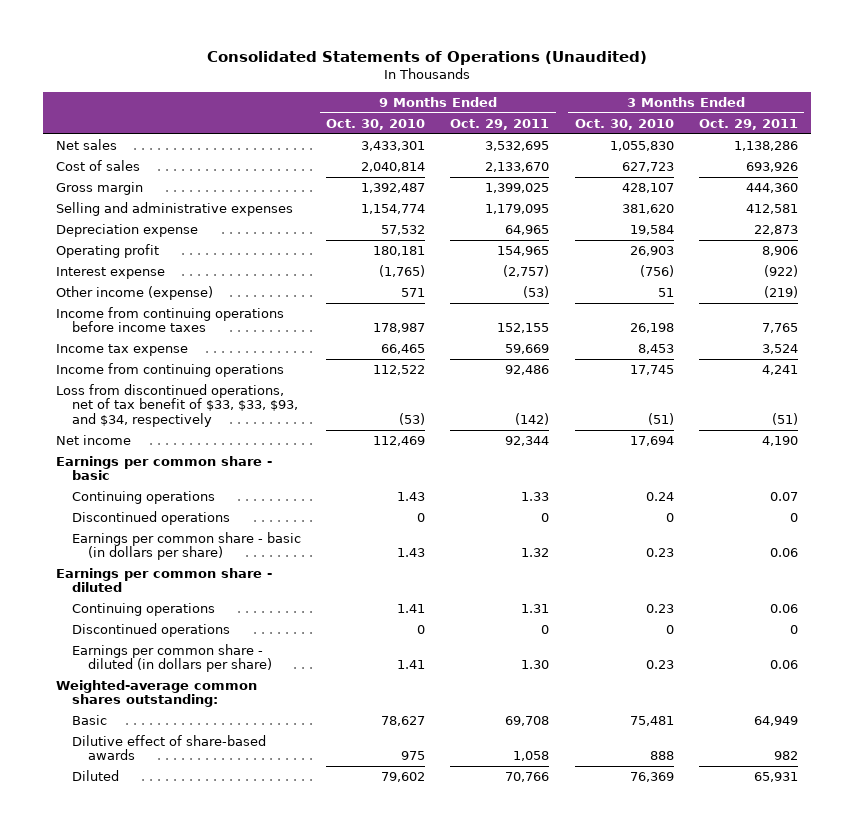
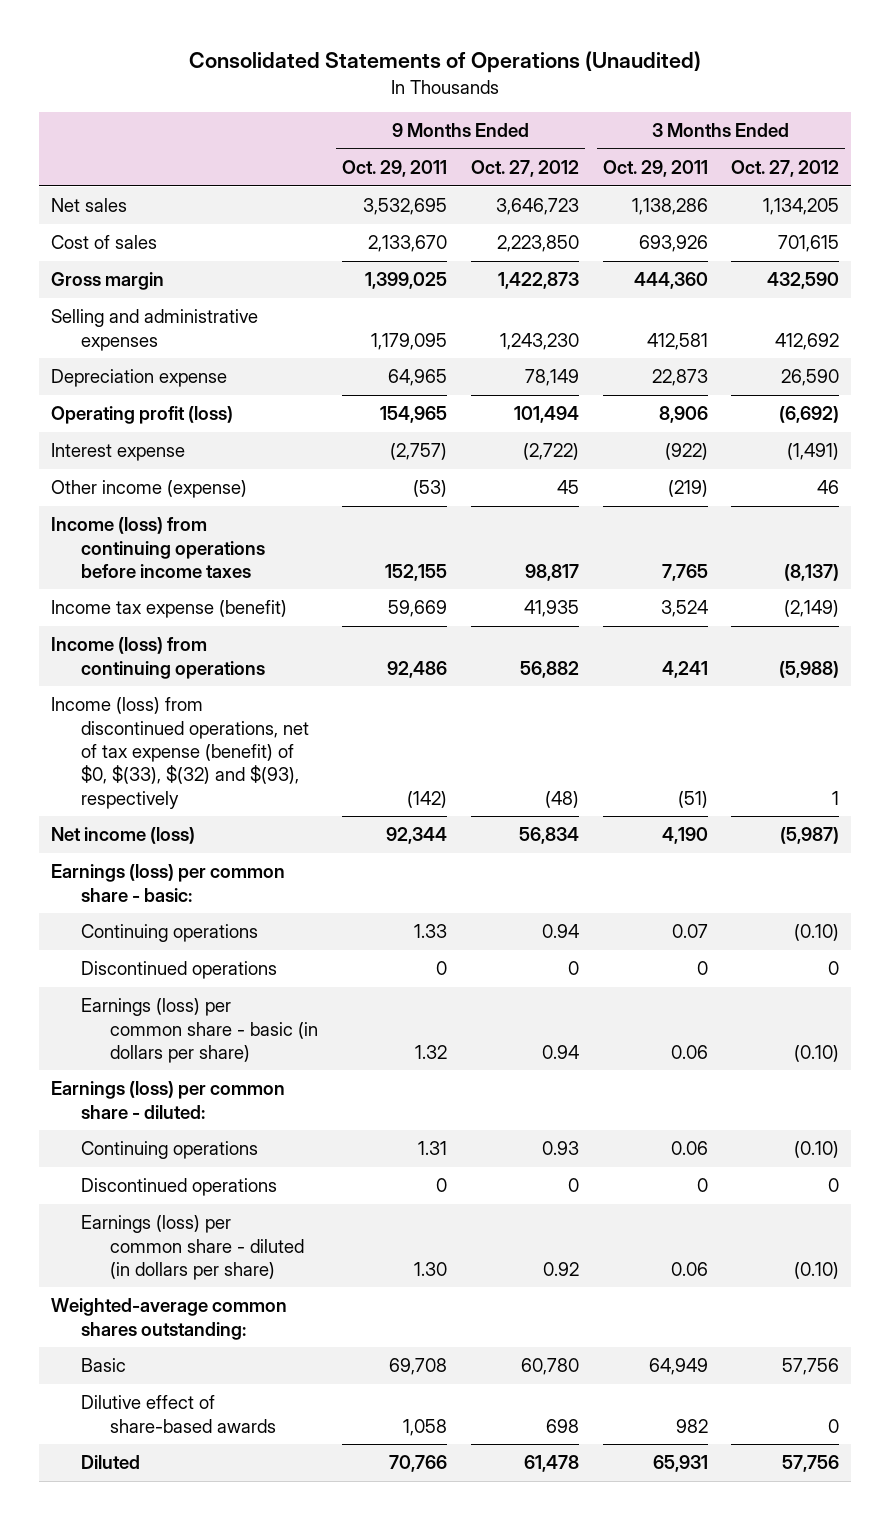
[326,118,426,130] Oct. 30, 2010 -> none
[574,118,674,130] Oct. 30, 2010 -> none
none -> [470,160,579,178] Oct. 27, 2012
none -> [731,160,840,178] Oct. 27, 2012
[55,243,159,258] Operating profit -> [51,406,234,425] Operating profit (loss)
[55,306,284,333] Income from continuing operations before income taxes -> [51,517,265,578] Income (loss) from continuing operations before income taxes
[55,343,188,356] Income tax expense -> [51,600,288,619] Income tax expense (benefit)
[55,362,284,377] Income from continuing operations -> [51,637,265,679] Income (loss) from continuing operations
[55,383,298,428] Loss from discontinued operations, net of tax benefit of $33, $33, $93, and $34, respectively -> [51,697,309,809] Income (loss) from discontinued operations, net of tax expense (benefit) of $0, $(33), $(32) and $(93), respectively
[55,434,131,445] Net income -> [51,827,196,845] Net income (loss)
[55,455,272,481] Earnings per common share - basic -> [51,864,286,902] Earnings (loss) per common share - basic:
[71,531,301,561] Earnings per common share - basic (in dollars per share) -> [80,998,319,1063] Earnings (loss) per common share - basic (in dollars per share)
[55,567,272,593] Earnings per common share - diluted -> [51,1081,286,1119] Earnings (loss) per common share - diluted:
[71,643,272,673] Earnings per common share - diluted (in dollars per share) -> [80,1215,305,1280] Earnings (loss) per common share - diluted (in dollars per share)

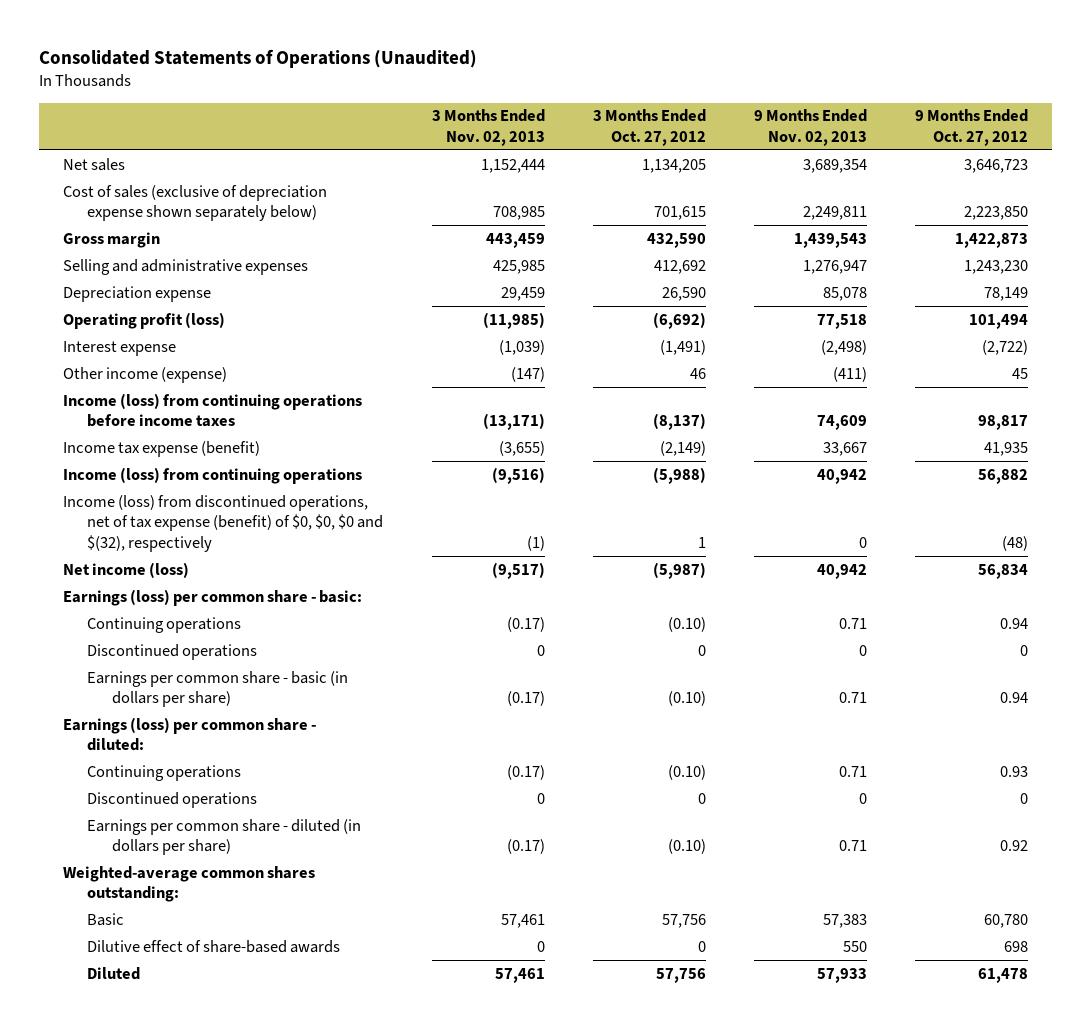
[342,160,448,178] Oct. 29, 2011 -> none
[602,160,708,178] Oct. 29, 2011 -> none
none -> [431,109,545,146] 3 Months Ended Nov. 02, 2013
none -> [753,109,867,146] 9 Months Ended Nov. 02, 2013
[51,235,158,250] Cost of sales -> [62,184,327,222] Cost of sales (exclusive of depreciation expense shown separately below)
[51,697,309,809] Income (loss) from discontinued operations, net of tax expense (benefit) of $0, $(33), $(32) and $(93), respectively -> [62,494,384,552] Income (loss) from discontinued operations, net of tax expense (benefit) of $0, $0, $0 and $(32), respectively
[80,998,319,1063] Earnings (loss) per common share - basic (in dollars per share) -> [87,670,349,708] Earnings per common share - basic (in dollars per share)
[80,1215,305,1280] Earnings (loss) per common share - diluted (in dollars per share) -> [87,818,362,856] Earnings per common share - diluted (in dollars per share)

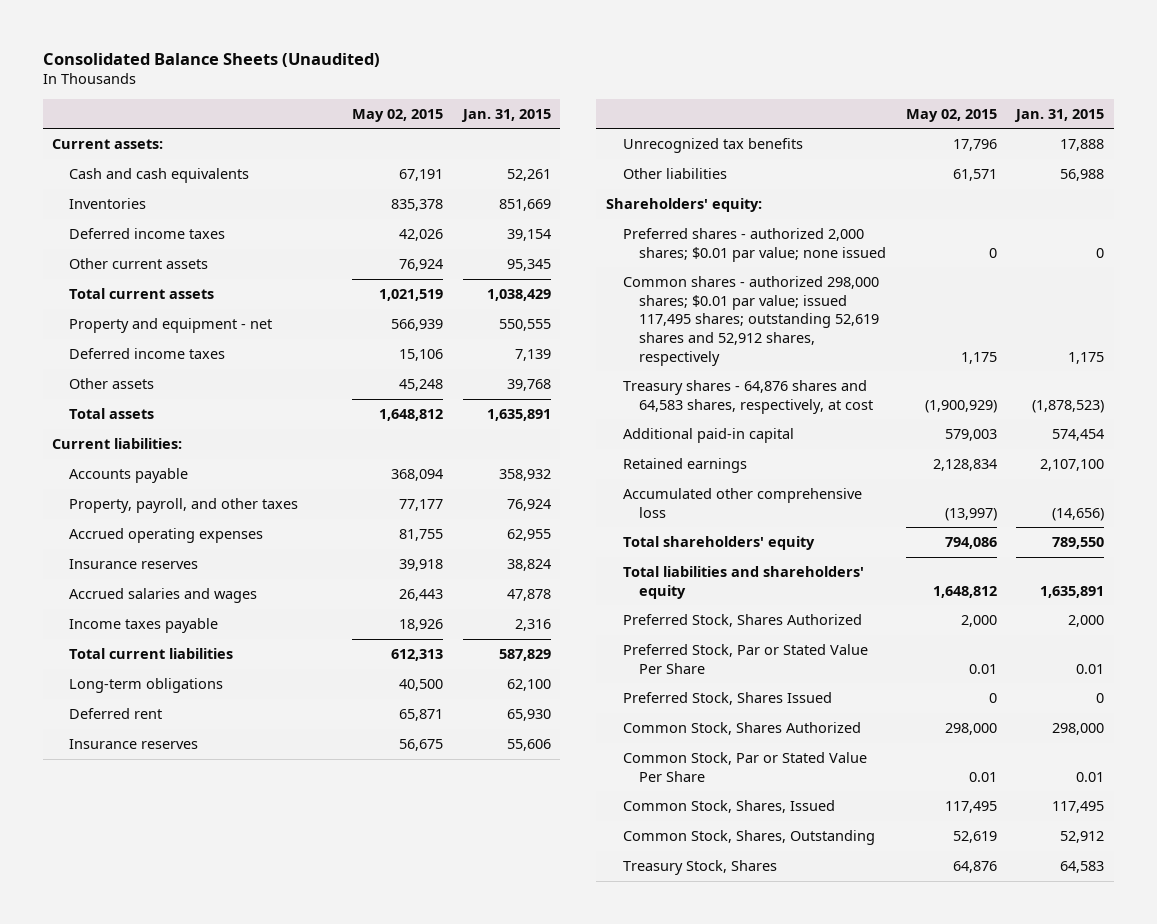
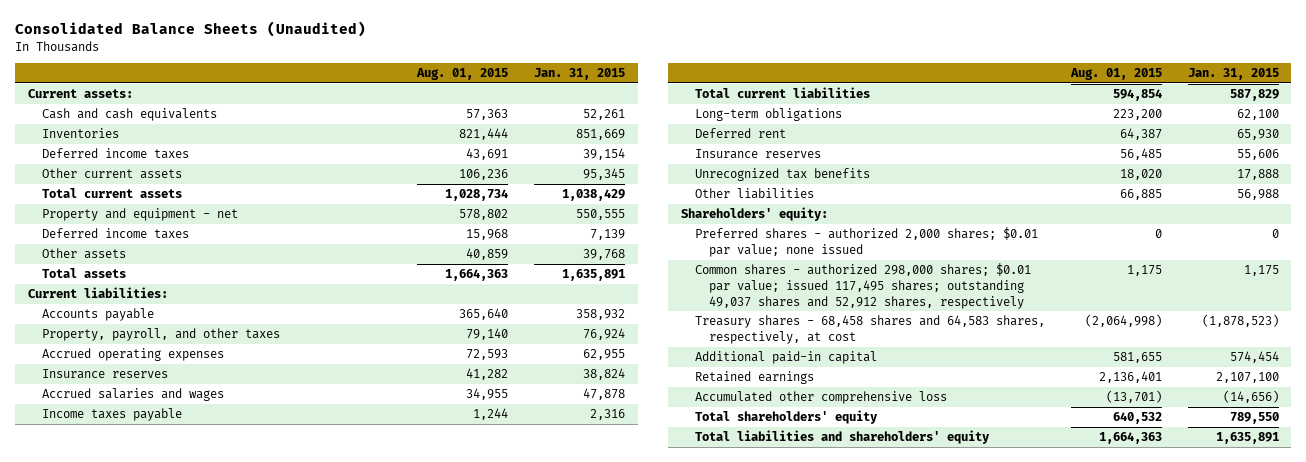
[352,108,444,122] May 02, 2015 -> none
none -> [416,67,509,80] Aug. 01, 2015
[622,276,880,366] Common shares - authorized 298,000 shares; $0.01 par value; issued 117,495 shares; outstanding 52,619 shares and 52,912 shares, respectively -> [695,263,1032,309] Common shares - authorized 298,000 shares; $0.01 par value; issued 117,495 shares; outstanding 49,037 shares and 52,912 shares, respectively
[622,380,874,414] Treasury shares - 64,876 shares and 64,583 shares, respectively, at cost -> [695,315,1046,344] Treasury shares - 68,458 shares and 64,583 shares, respectively, at cost
[622,614,862,628] Preferred Stock, Shares Authorized -> none
[622,644,868,674] Preferred Stock, Par or Stated Value Per Share -> none
[622,692,832,706] Preferred Stock, Shares Issued -> none
[622,722,861,736] Common Stock, Shares Authorized -> none
[622,752,867,782] Common Stock, Par or Stated Value Per Share -> none
[622,800,835,814] Common Stock, Shares, Issued -> none
[622,830,875,846] Common Stock, Shares, Outstanding -> none
[622,860,777,876] Treasury Stock, Shares -> none

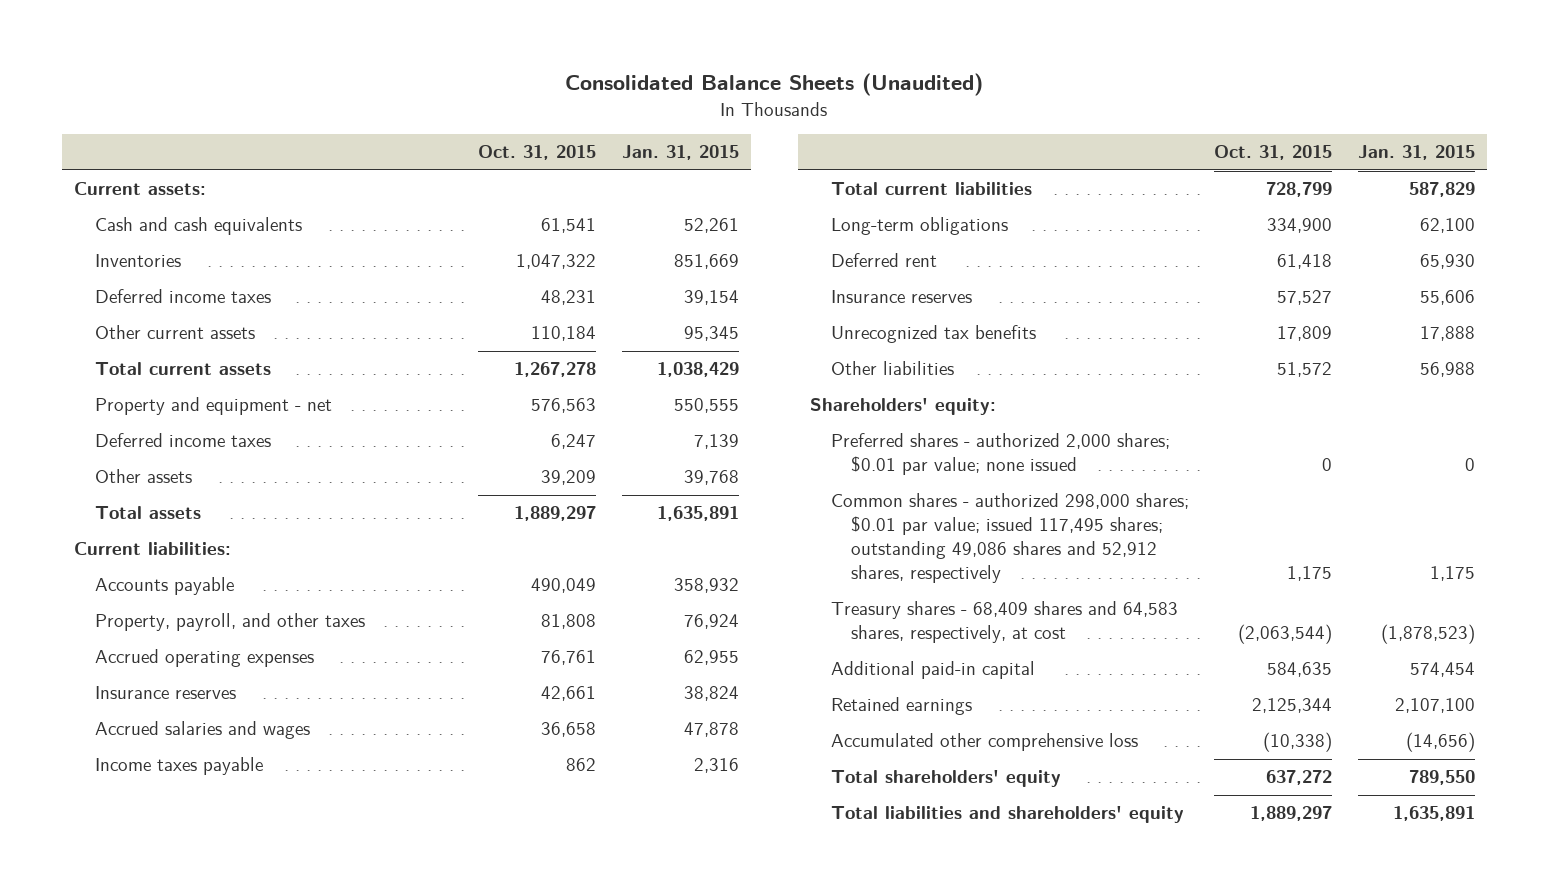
[416,67,509,80] Aug. 01, 2015 -> none
none -> [478,145,597,161] Oct. 31, 2015
[695,263,1032,309] Common shares - authorized 298,000 shares; $0.01 par value; issued 117,495 shares; outstanding 49,037 shares and 52,912 shares, respectively -> [830,493,1189,584] Common shares - authorized 298,000 shares; $0.01 par value; issued 117,495 shares; outstanding 49,086 shares and 52,912 shares, respectively
[695,315,1046,344] Treasury shares - 68,458 shares and 64,583 shares, respectively, at cost -> [830,601,1178,644] Treasury shares - 68,409 shares and 64,583 shares, respectively, at cost

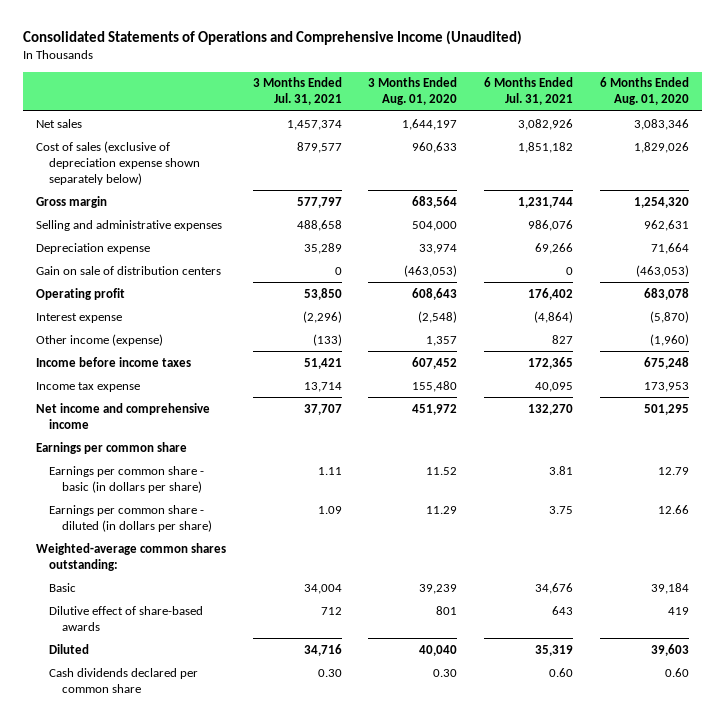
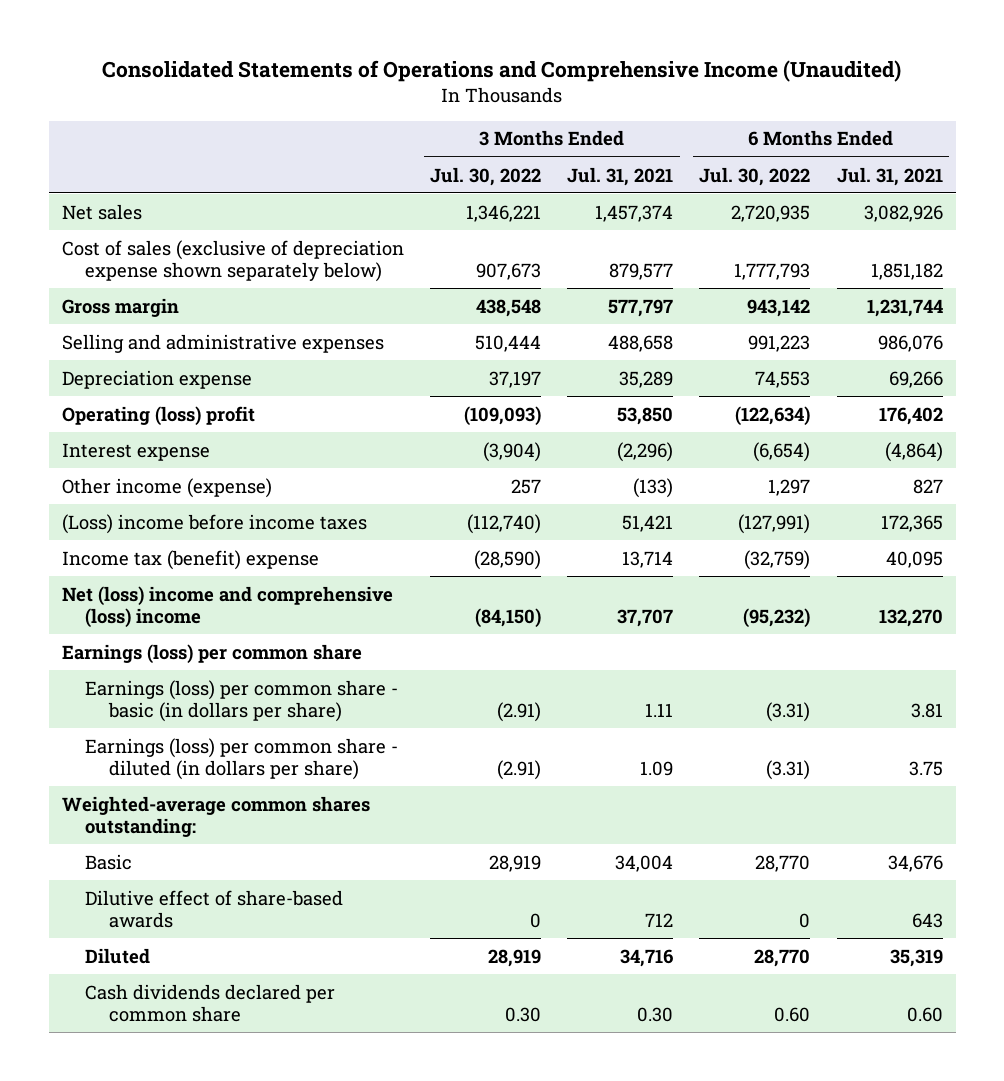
[368,77,458,106] 3 Months Ended Aug. 01, 2020 -> none
[599,77,689,106] 6 Months Ended Aug. 01, 2020 -> none
none -> [430,166,542,186] Jul. 30, 2022
none -> [699,166,811,186] Jul. 30, 2022
[36,265,222,275] Gain on sale of distribution centers -> none
[36,287,126,300] Operating profit -> [61,405,255,426] Operating (loss) profit
[36,356,192,367] Income before income taxes -> [61,513,367,534] (Loss) income before income taxes
[36,381,141,392] Income tax expense -> [61,549,319,570] Income tax (benefit) expense
[36,402,211,429] Net income and comprehensive income -> [61,585,393,628] Net (loss) income and comprehensive (loss) income
[36,441,188,454] Earnings per common share -> [61,643,362,664] Earnings (loss) per common share
[49,465,205,493] Earnings per common share - basic (in dollars per share) -> [85,679,399,722] Earnings (loss) per common share - basic (in dollars per share)
[49,504,212,532] Earnings per common share - diluted (in dollars per share) -> [85,737,399,780] Earnings (loss) per common share - diluted (in dollars per share)

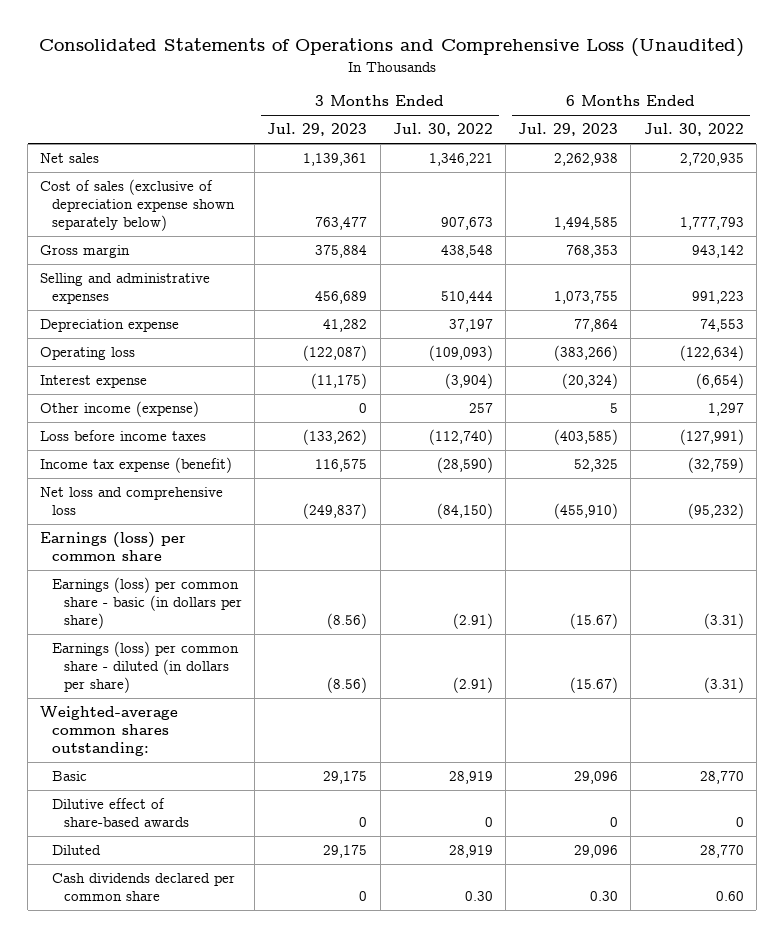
[102,60,902,83] Consolidated Statements of Operations and Comprehensive Income (Unaudited) -> [38,38,744,58] Consolidated Statements of Operations and Comprehensive Loss (Unaudited)
[567,166,674,186] Jul. 31, 2021 -> none
[836,166,943,186] Jul. 31, 2021 -> none
none -> [267,123,368,137] Jul. 29, 2023
none -> [518,123,619,137] Jul. 29, 2023
[61,405,255,426] Operating (loss) profit -> [40,347,136,361] Operating loss
[61,513,367,534] (Loss) income before income taxes -> [40,430,207,442] Loss before income taxes
[61,549,319,570] Income tax (benefit) expense -> [40,457,233,474] Income tax expense (benefit)
[61,585,393,628] Net (loss) income and comprehensive (loss) income -> [40,487,224,516] Net loss and comprehensive loss

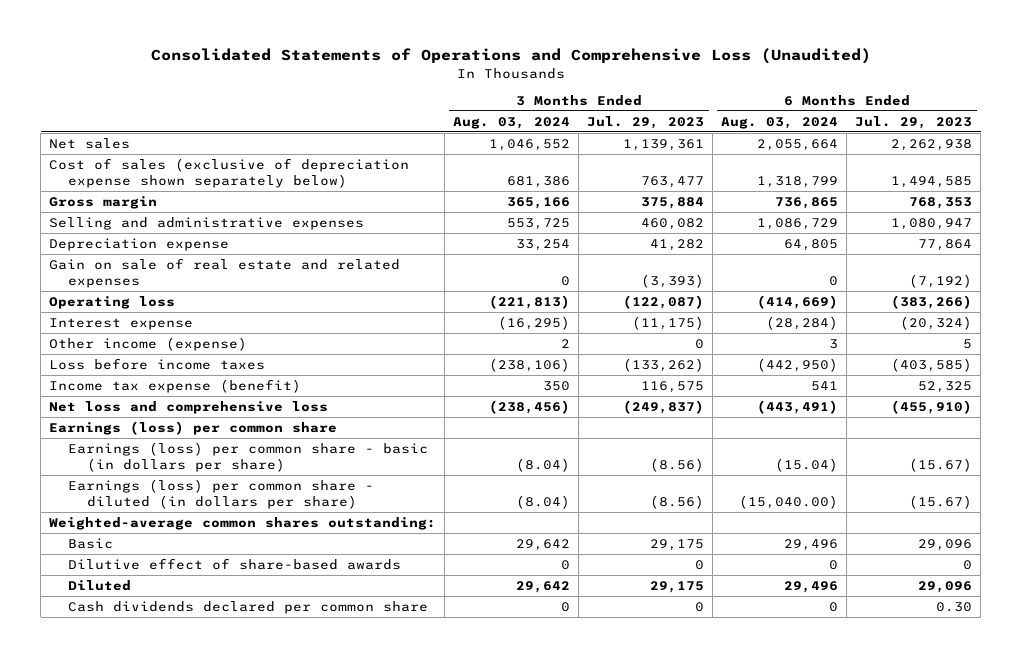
[392,123,493,137] Jul. 30, 2022 -> none
[643,123,744,137] Jul. 30, 2022 -> none
none -> [453,116,571,129] Aug. 03, 2024
none -> [721,116,839,129] Aug. 03, 2024
[315,291,368,305] 456,689 -> [641,217,705,230] 460,082
[554,291,619,305] 1,073,755 -> [891,217,973,230] 1,080,947
none -> [49,257,401,288] Gain on sale of real estate and related expenses

